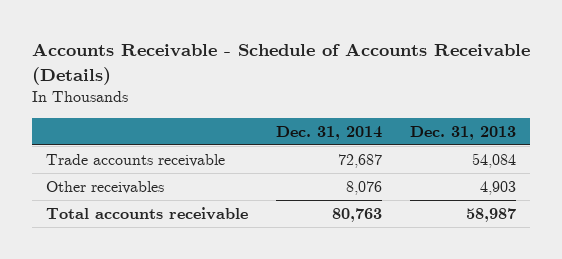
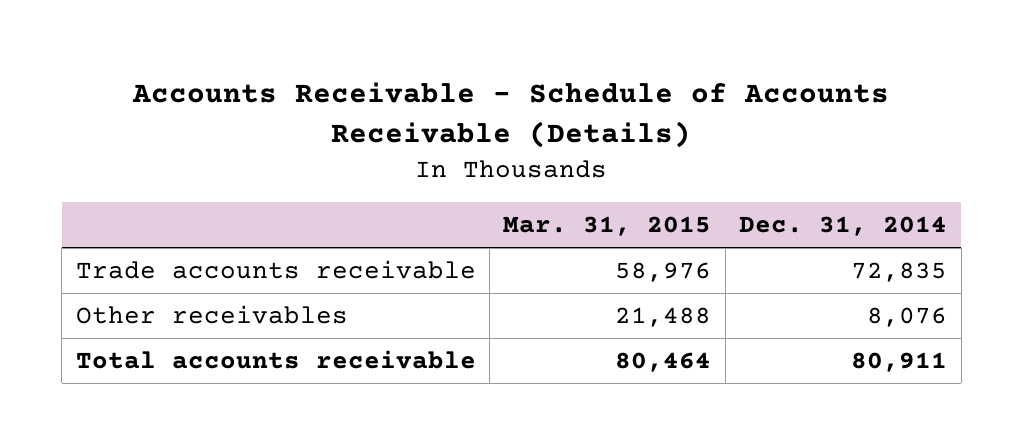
[409,125,516,140] Dec. 31, 2013 -> none
none -> [503,216,712,237] Mar. 31, 2015
[337,153,382,168] 72,687 -> [851,261,948,282] 72,835
[331,207,382,222] 80,763 -> [851,351,948,372] 80,911

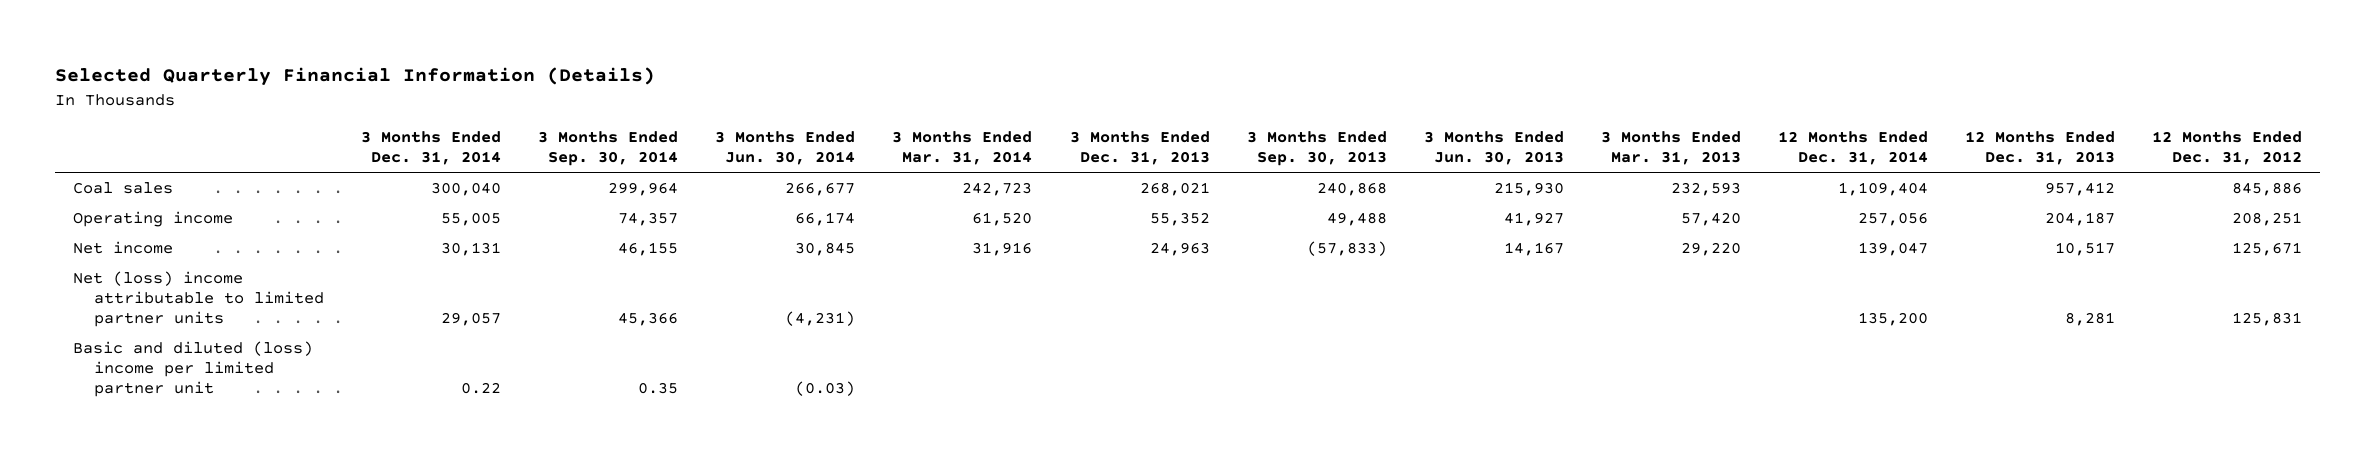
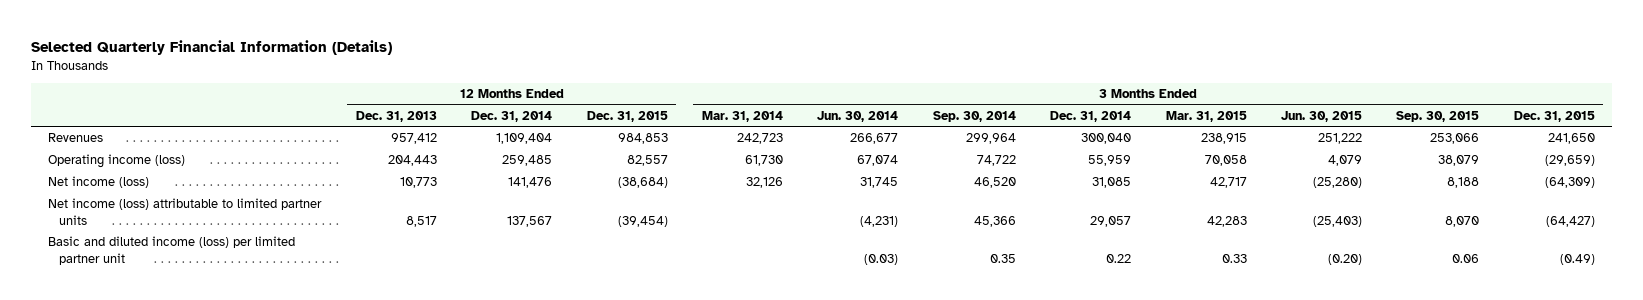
[1069,131,1210,166] 3 Months Ended Dec. 31, 2013 -> none
[1246,131,1387,167] 3 Months Ended Sep. 30, 2013 -> none
[1423,131,1564,166] 3 Months Ended Jun. 30, 2013 -> none
[1600,131,1741,166] 3 Months Ended Mar. 31, 2013 -> none
[2151,131,2302,166] 12 Months Ended Dec. 31, 2012 -> none
none -> [586,110,668,122] Dec. 31, 2015
none -> [1165,110,1247,122] Mar. 31, 2015
none -> [1281,110,1363,122] Jun. 30, 2015
none -> [1396,110,1480,122] Sep. 30, 2015
none -> [1513,110,1595,122] Dec. 31, 2015
[73,182,174,195] Coal sales -> [48,133,104,143] Revenues
[73,211,234,228] Operating income -> [48,154,186,169] Operating income (loss)
[441,212,502,227] 55,005 -> [1088,155,1132,167] 55,959
[618,212,679,227] 74,357 -> [976,155,1016,167] 74,722
[795,212,856,227] 66,174 -> [857,155,899,167] 67,074
[972,212,1033,227] 61,520 -> [744,155,783,167] 61,730
[1857,212,1928,227] 257,056 -> [502,155,553,167] 259,485
[2044,212,2115,227] 204,187 -> [387,155,437,167] 204,443
[73,241,174,255] Net income -> [48,176,150,189] Net income (loss)
[441,242,502,257] 30,131 -> [1092,177,1132,189] 31,085
[618,242,679,257] 46,155 -> [973,177,1016,189] 46,520
[795,242,856,257] 30,845 -> [860,177,899,189] 31,745
[972,242,1033,257] 31,916 -> [745,177,783,189] 32,126
[1857,242,1928,257] 139,047 -> [508,177,553,189] 141,476
[2054,242,2115,257] 10,517 -> [399,177,437,189] 10,773
[73,271,325,328] Net (loss) income attributable to limited partner units -> [48,198,323,225] Net income (loss) attributable to limited partner units
[1857,312,1928,327] 135,200 -> [507,215,553,227] 137,567
[2064,312,2115,327] 8,281 -> [405,215,437,227] 8,517
[73,341,314,398] Basic and diluted (loss) income per limited partner unit -> [48,236,296,265] Basic and diluted income (loss) per limited partner unit

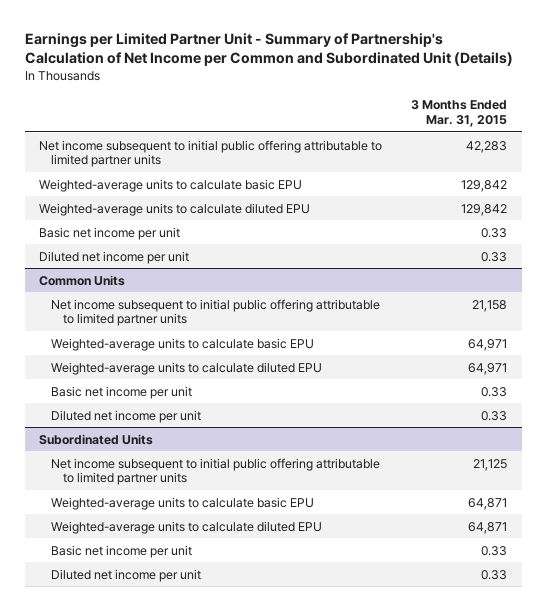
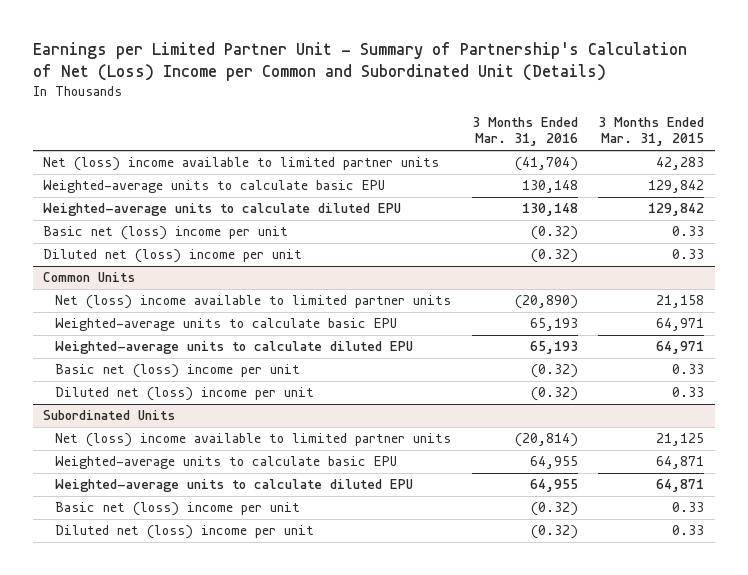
[24,32,513,67] Earnings per Limited Partner Unit - Summary of Partnership's Calculation of Net Income per Common and Subordinated Unit (Details) -> [32,41,687,81] Earnings per Limited Partner Unit - Summary of Partnership's Calculation of Net (Loss) Income per Common and Subordinated Unit (Details)
none -> [471,116,578,147] 3 Months Ended Mar. 31, 2016
[39,139,383,168] Net income subsequent to initial public offering attributable to limited partner units -> [43,157,440,172] Net (loss) income available to limited partner units
[39,226,181,240] Basic net income per unit -> [43,226,289,241] Basic net (loss) income per unit
[39,250,190,264] Diluted net income per unit -> [43,249,303,264] Diluted net (loss) income per unit
[51,298,381,327] Net income subsequent to initial public offering attributable to limited partner units -> [55,295,452,310] Net (loss) income available to limited partner units
[51,385,193,399] Basic net income per unit -> [55,364,301,379] Basic net (loss) income per unit
[51,409,202,423] Diluted net income per unit -> [55,387,315,402] Diluted net (loss) income per unit
[51,457,381,486] Net income subsequent to initial public offering attributable to limited partner units -> [55,433,452,448] Net (loss) income available to limited partner units
[51,544,193,558] Basic net income per unit -> [55,502,301,517] Basic net (loss) income per unit
[51,568,202,582] Diluted net income per unit -> [55,525,315,540] Diluted net (loss) income per unit

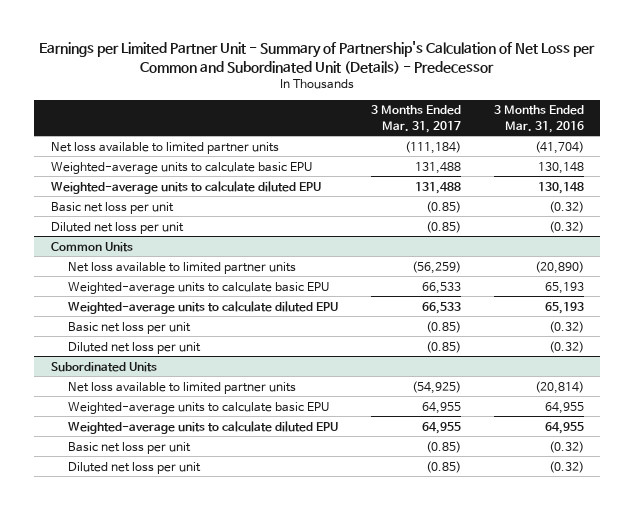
[32,41,687,81] Earnings per Limited Partner Unit - Summary of Partnership's Calculation of Net (Loss) Income per Common and Subordinated Unit (Details) -> [39,40,596,74] Earnings per Limited Partner Unit - Summary of Partnership's Calculation of Net Loss per Common and Subordinated Unit (Details) - Predecessor
[598,116,705,147] 3 Months Ended Mar. 31, 2015 -> none
none -> [370,105,461,133] 3 Months Ended Mar. 31, 2017
[43,157,440,172] Net (loss) income available to limited partner units -> [50,141,279,154] Net loss available to limited partner units
[43,226,289,241] Basic net (loss) income per unit -> [50,201,174,214] Basic net loss per unit
[43,249,303,264] Diluted net (loss) income per unit -> [50,221,184,234] Diluted net loss per unit
[55,295,452,310] Net (loss) income available to limited partner units -> [67,261,296,274] Net loss available to limited partner units
[55,364,301,379] Basic net (loss) income per unit -> [67,321,191,334] Basic net loss per unit
[55,387,315,402] Diluted net (loss) income per unit -> [67,341,201,354] Diluted net loss per unit
[55,433,452,448] Net (loss) income available to limited partner units -> [67,381,296,394] Net loss available to limited partner units
[55,502,301,517] Basic net (loss) income per unit -> [67,441,191,454] Basic net loss per unit
[55,525,315,540] Diluted net (loss) income per unit -> [67,461,201,474] Diluted net loss per unit

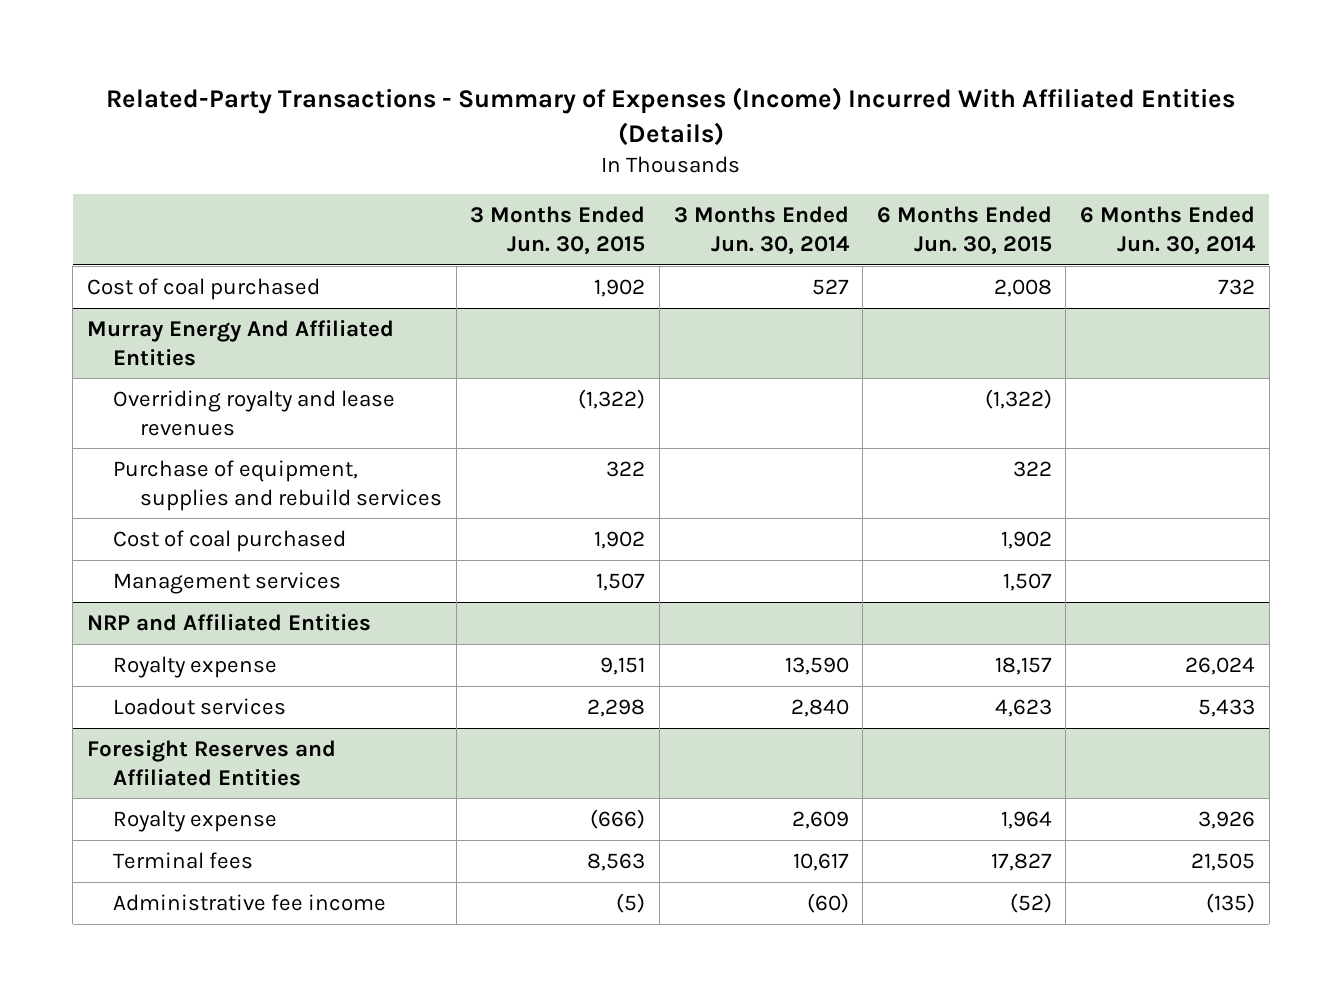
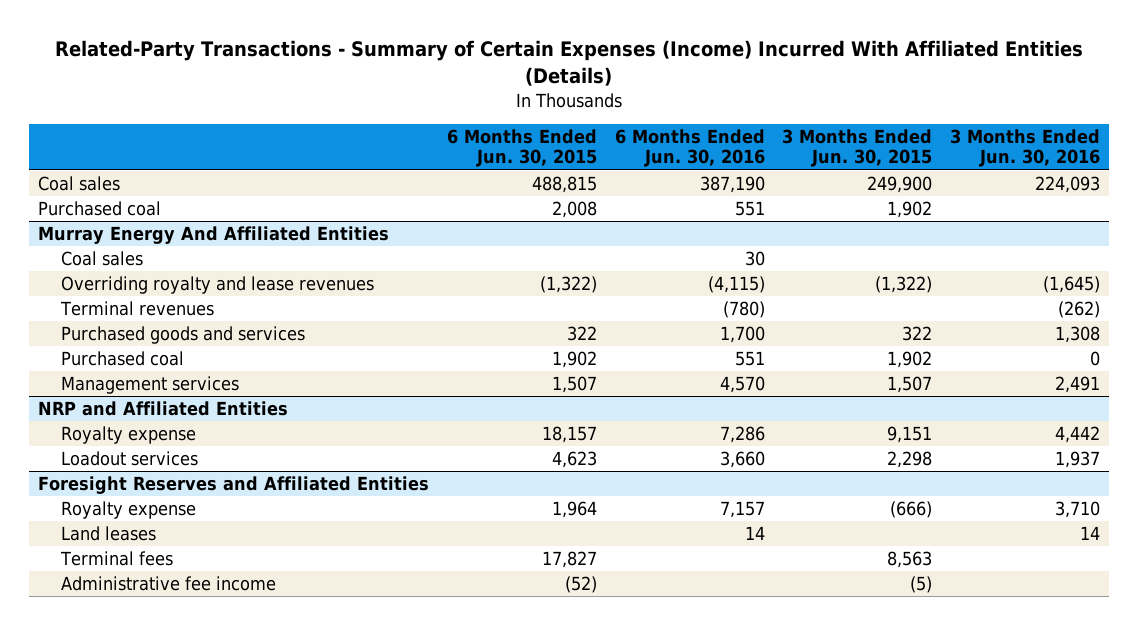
[105,87,1235,146] Related-Party Transactions - Summary of Expenses (Income) Incurred With Affiliated Entities (Details) -> [55,40,1084,87] Related-Party Transactions - Summary of Certain Expenses (Income) Incurred With Affiliated Entities (Details)
[673,206,850,255] 3 Months Ended Jun. 30, 2014 -> none
[1079,206,1256,255] 6 Months Ended Jun. 30, 2014 -> none
none -> [614,128,765,168] 6 Months Ended Jun. 30, 2016
none -> [950,128,1101,168] 3 Months Ended Jun. 30, 2016
none -> [38,175,121,191] Coal sales
[86,277,320,300] Cost of coal purchased -> [38,200,162,216] Purchased coal
none -> [61,250,144,266] Coal sales
none -> [60,300,215,316] Terminal revenues
[113,459,443,511] Purchase of equipment, supplies and rebuild services -> [61,325,306,344] Purchased goods and services
[113,529,347,552] Cost of coal purchased -> [61,350,185,366] Purchased coal
none -> [61,525,157,541] Land leases

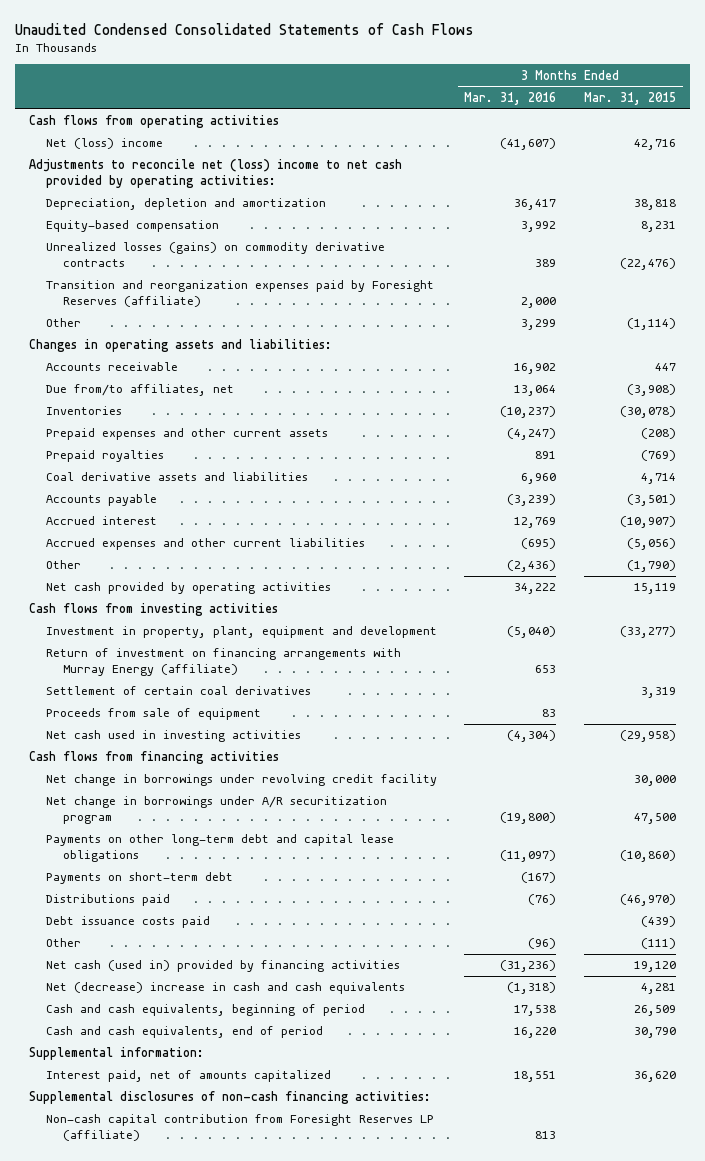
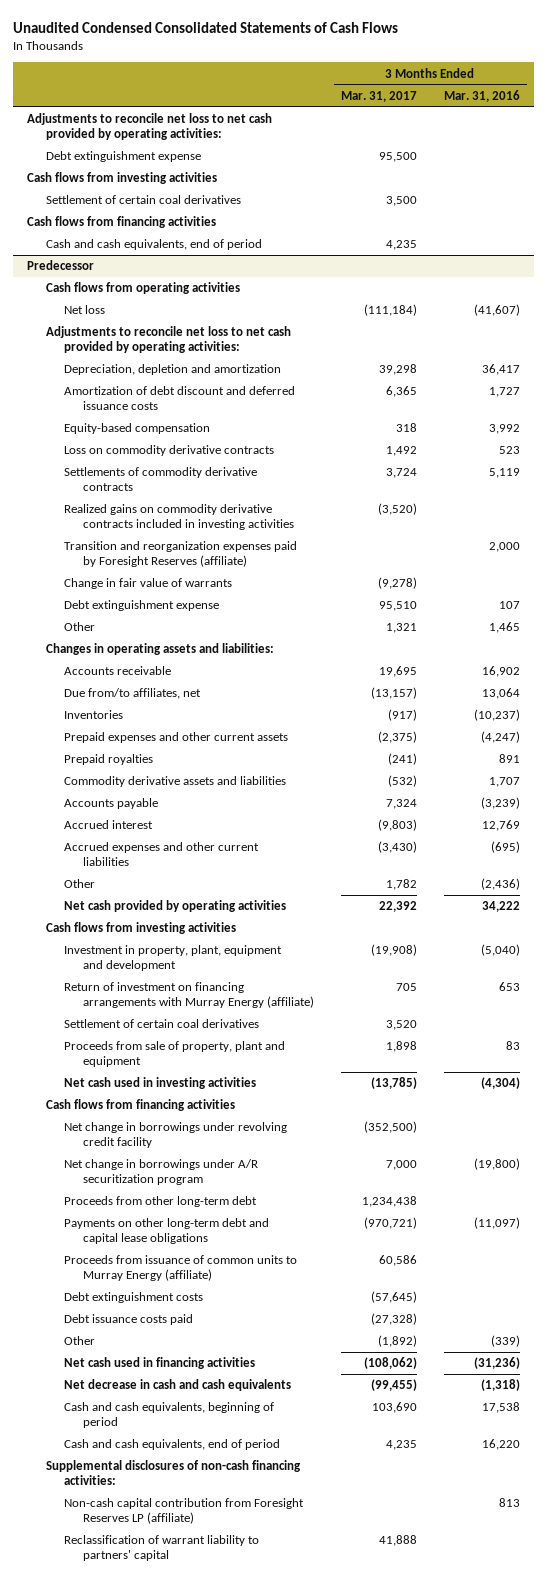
[583,92,676,106] Mar. 31, 2015 -> none
none -> [340,90,417,102] Mar. 31, 2017
none -> [27,113,273,140] Adjustments to reconcile net loss to net cash provided by operating activities:
none -> [45,151,201,163] Debt extinguishment expense
none -> [27,172,218,185] Cash flows from investing activities
none -> [45,195,241,205] Settlement of certain coal derivatives
none -> [27,216,217,229] Cash flows from financing activities
none -> [45,239,262,251] Cash and cash equivalents, end of period
none -> [27,260,95,271] Predecessor
[45,138,163,150] Net (loss) income -> [64,305,106,315] Net loss
[28,159,402,188] Adjustments to reconcile net (loss) income to net cash provided by operating activities: -> [45,326,291,353] Adjustments to reconcile net loss to net cash provided by operating activities:
none -> [64,386,296,410] Amortization of debt discount and deferred issuance costs
[45,242,385,267] Unrealized losses (gains) on commodity derivative contracts -> [64,445,275,457] Loss on commodity derivative contracts
[535,258,557,267] 389 -> [499,446,521,455] 523
none -> [64,467,258,491] Settlements of commodity derivative contracts
none -> [64,504,294,530] Realized gains on commodity derivative contracts included in investing activities
none -> [64,578,233,590] Change in fair value of warrants
none -> [64,600,220,612] Debt extinguishment expense
[521,319,557,331] 3,299 -> [489,622,521,634] 1,465
[45,472,308,482] Coal derivative assets and liabilities -> [64,776,287,788] Commodity derivative assets and liabilities
[521,473,557,485] 6,960 -> [489,777,521,788] 1,707
[45,708,261,721] Proceeds from sale of equipment -> [64,1041,286,1067] Proceeds from sale of property, plant and equipment
none -> [64,1196,258,1208] Proceeds from other long-term debt
[45,872,233,885] Payments on short-term debt -> none
[45,894,170,907] Distributions paid -> none
none -> [64,1255,298,1281] Proceeds from issuance of common units to Murray Energy (affiliate)
none -> [64,1292,204,1304] Debt extinguishment costs
[528,938,557,950] (96) -> [491,1335,521,1348] (339)
[45,960,400,973] Net cash (used in) provided by financing activities -> [64,1357,256,1370] Net cash used in financing activities
[45,982,405,995] Net (decrease) increase in cash and cash equivalents -> [64,1379,292,1392] Net decrease in cash and cash equivalents
[28,1047,204,1061] Supplemental information: -> none
[45,1070,331,1083] Interest paid, net of amounts capitalized -> none
none -> [64,1535,260,1561] Reclassification of warrant liability to partners' capital

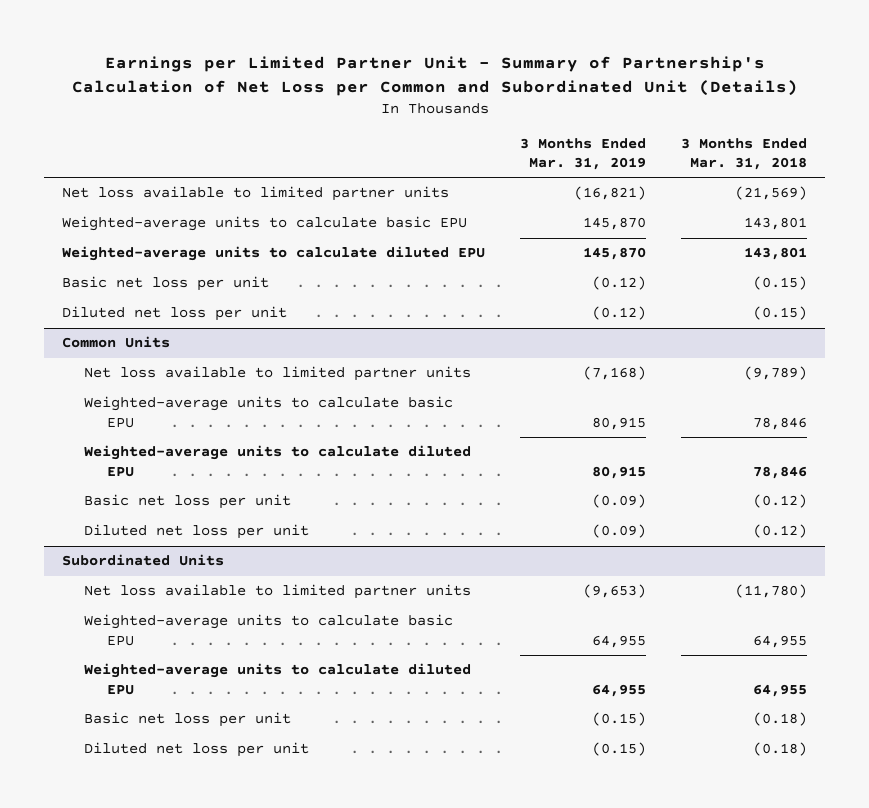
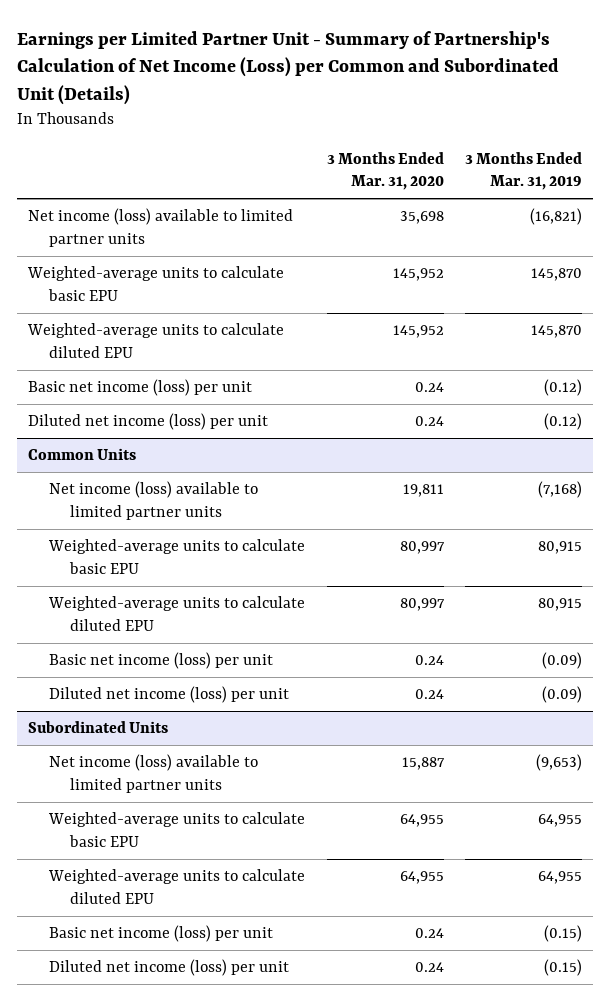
[71,56,798,97] Earnings per Limited Partner Unit - Summary of Partnership's Calculation of Net Loss per Common and Subordinated Unit (Details) -> [16,30,559,105] Earnings per Limited Partner Unit - Summary of Partnership's Calculation of Net Income (Loss) per Common and Subordinated Unit (Details)
[681,137,808,170] 3 Months Ended Mar. 31, 2018 -> none
none -> [326,152,444,191] 3 Months Ended Mar. 31, 2020
[61,186,449,202] Net loss available to limited partner units -> [27,208,293,247] Net income (loss) available to limited partner units
[61,276,269,292] Basic net loss per unit -> [27,379,252,397] Basic net income (loss) per unit
[61,306,287,322] Diluted net loss per unit -> [27,413,268,431] Diluted net income (loss) per unit
[84,366,472,382] Net loss available to limited partner units -> [48,481,258,520] Net income (loss) available to limited partner units
[84,494,292,510] Basic net loss per unit -> [48,652,273,670] Basic net income (loss) per unit
[84,524,310,540] Diluted net loss per unit -> [48,686,289,704] Diluted net income (loss) per unit
[84,584,472,600] Net loss available to limited partner units -> [48,754,258,793] Net income (loss) available to limited partner units
[84,712,292,728] Basic net loss per unit -> [48,925,273,943] Basic net income (loss) per unit
[84,742,310,758] Diluted net loss per unit -> [48,959,289,977] Diluted net income (loss) per unit

